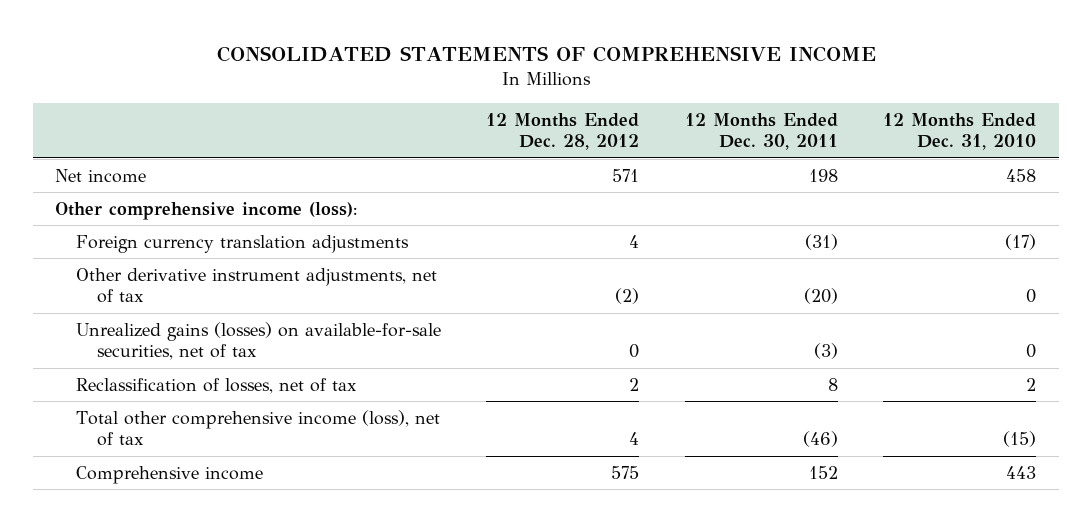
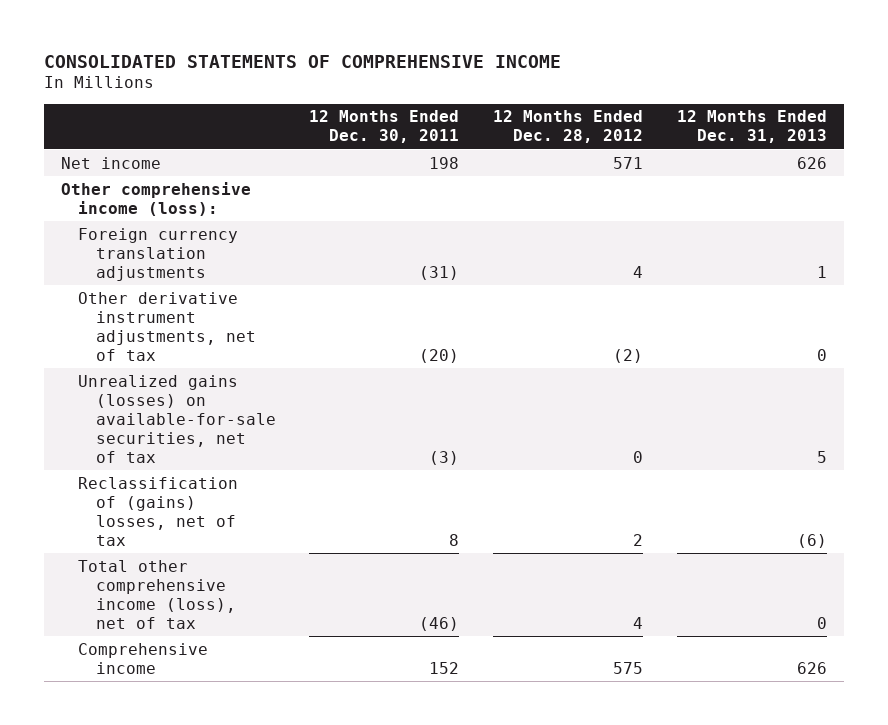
[883,113,1037,151] 12 Months Ended Dec. 31, 2010 -> none
none -> [677,110,828,144] 12 Months Ended Dec. 31, 2013
[76,377,358,394] Reclassification of losses, net of tax -> [78,476,239,546] Reclassification of (gains) losses, net of tax

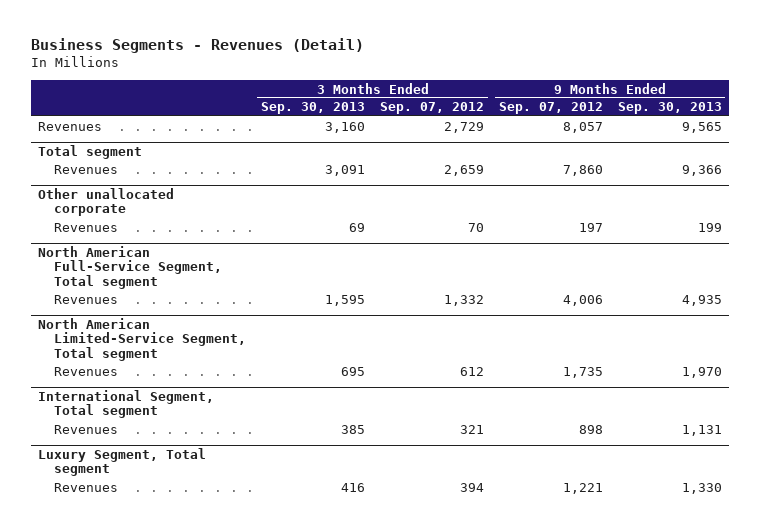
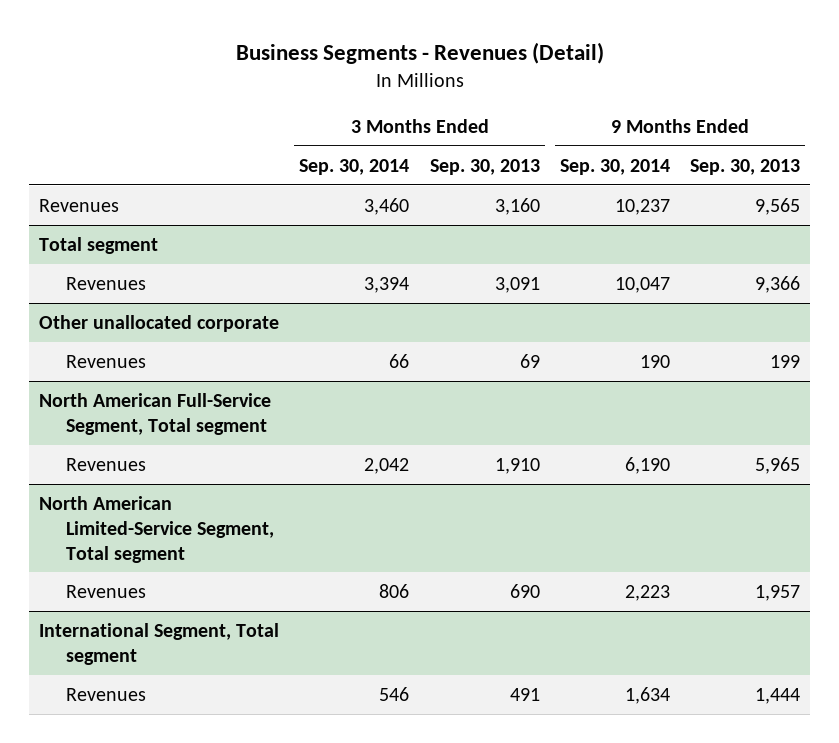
[379,102,484,115] Sep. 07, 2012 -> none
[498,102,603,115] Sep. 07, 2012 -> none
none -> [299,158,410,175] Sep. 30, 2014
none -> [560,158,671,175] Sep. 30, 2014
[325,294,366,306] 1,595 -> [494,457,540,474] 1,910
[681,294,722,306] 4,935 -> [755,456,801,474] 5,965
[341,366,366,376] 695 -> [509,583,540,598] 690
[681,366,722,378] 1,970 -> [755,584,801,601] 1,957
[38,447,207,477] Luxury Segment, Total segment -> none
[54,482,119,492] Revenues -> none
[341,424,366,434] 385 -> [509,687,540,701] 491
[681,424,722,436] 1,131 -> [755,687,801,704] 1,444

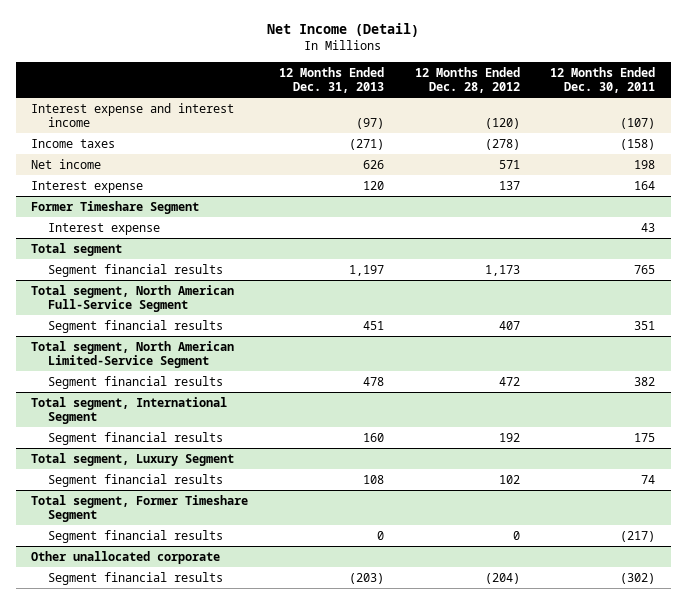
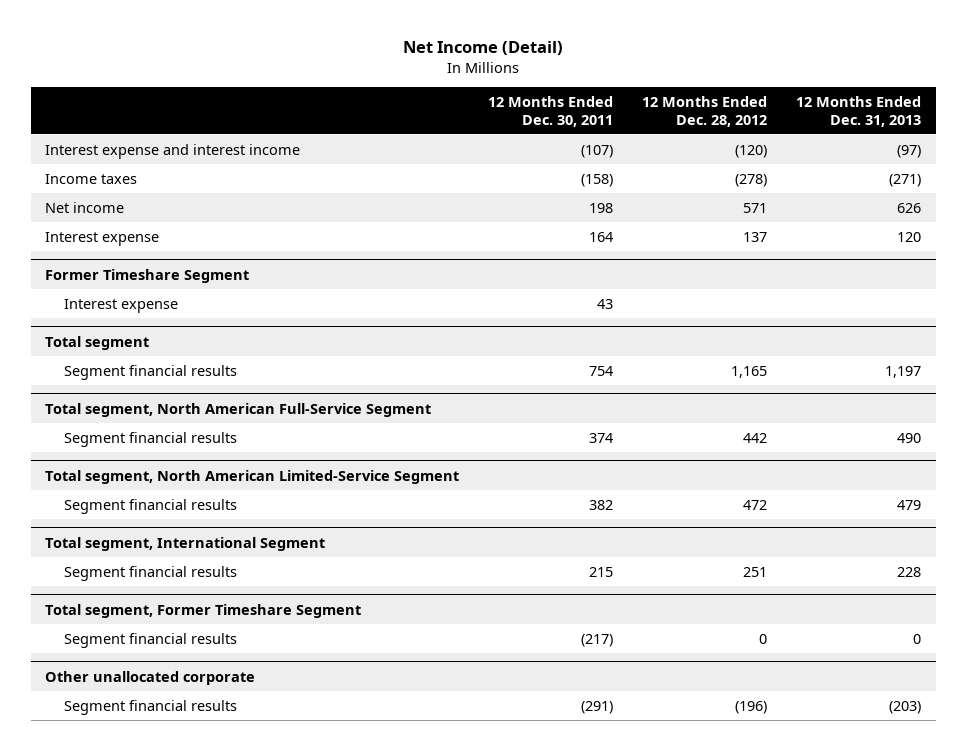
[484,264,520,276] 1,173 -> [731,365,768,378] 1,165
[634,264,656,274] 765 -> [589,365,614,376] 754
[362,320,384,330] 451 -> [897,432,922,443] 490
[498,320,520,330] 407 -> [743,432,768,443] 442
[634,320,656,330] 351 -> [589,432,614,443] 374
[362,376,384,386] 478 -> [897,499,922,510] 479
[30,452,234,466] Total segment, Luxury Segment -> none
[47,473,223,487] Segment financial results -> none
[362,432,384,442] 160 -> [897,566,922,577] 228
[498,432,520,442] 192 -> [743,566,768,577] 251
[634,432,656,442] 175 -> [589,566,614,577] 215
[484,572,520,584] (204) -> [735,700,768,714] (196)
[620,572,656,584] (302) -> [581,700,614,714] (291)

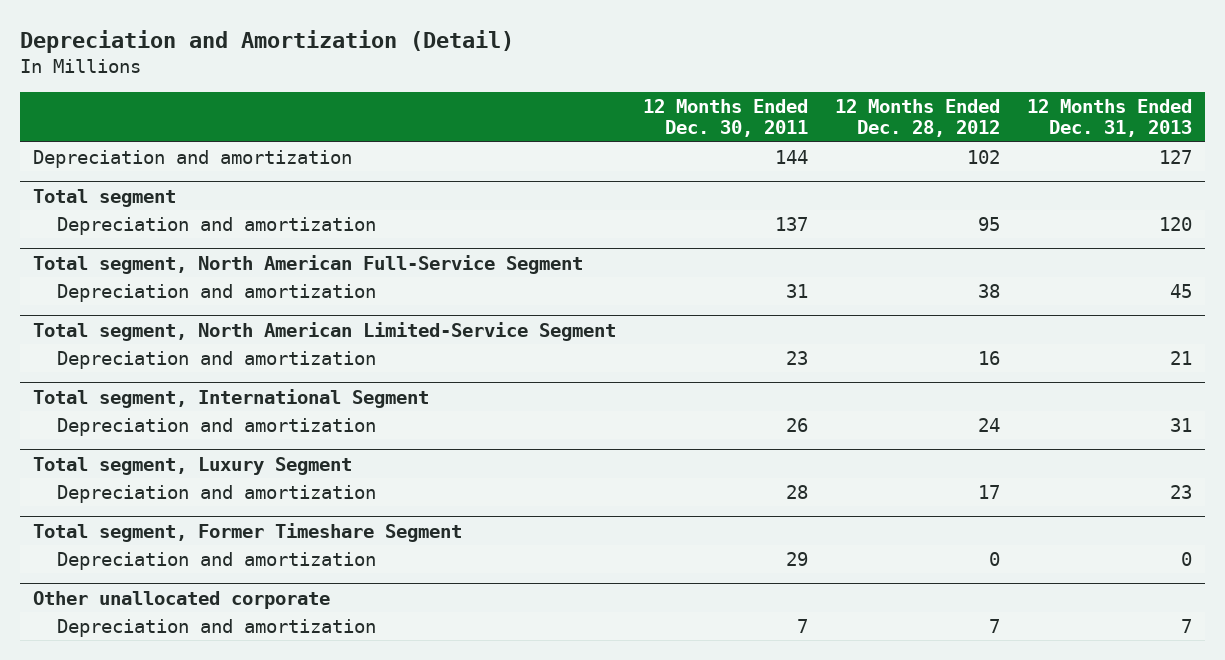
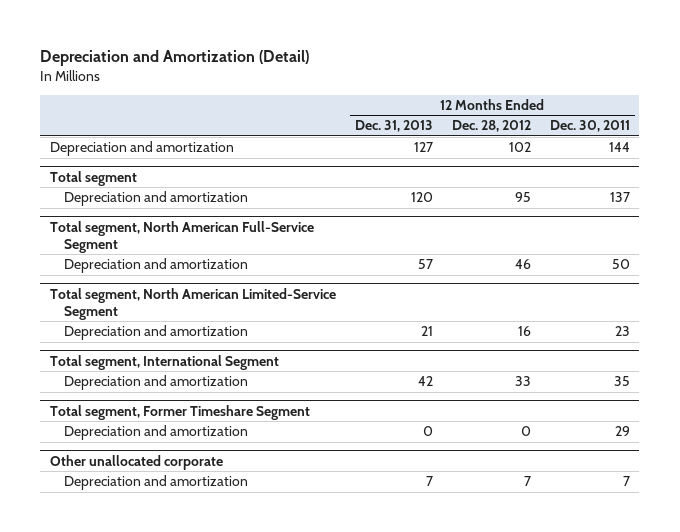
[786,283,809,298] 31 -> [611,259,630,270] 50
[978,283,1001,298] 38 -> [514,259,531,270] 46
[1169,283,1192,298] 45 -> [417,259,433,270] 57
[33,456,353,475] Total segment, Luxury Segment -> none
[57,484,377,503] Depreciation and amortization -> none
[786,417,809,432] 26 -> [613,376,630,387] 35
[978,417,1001,432] 24 -> [514,376,531,387] 33
[1169,417,1192,432] 31 -> [417,376,433,387] 42

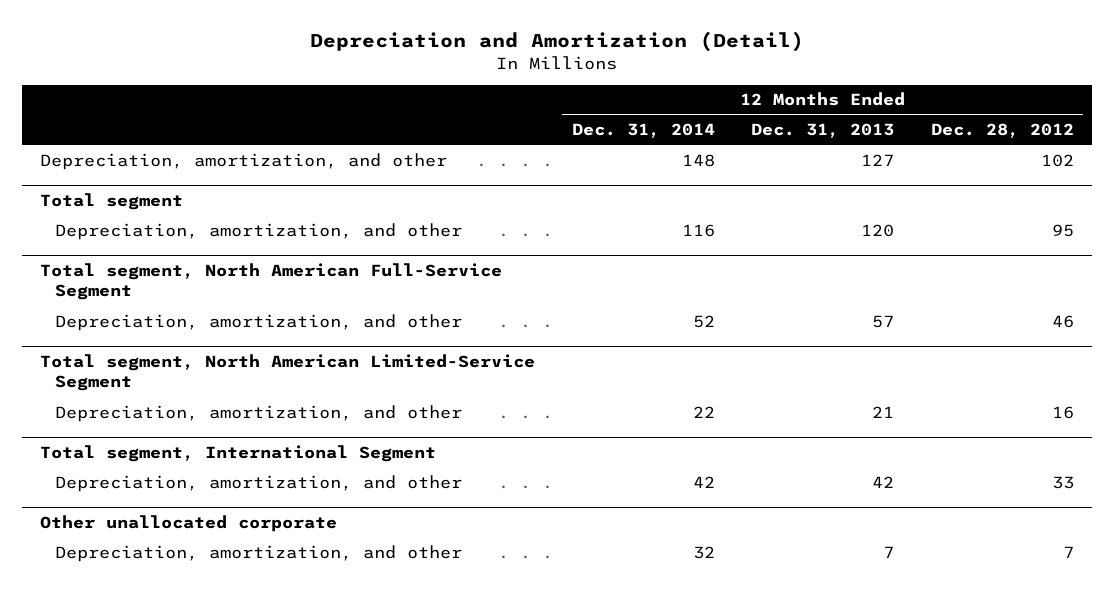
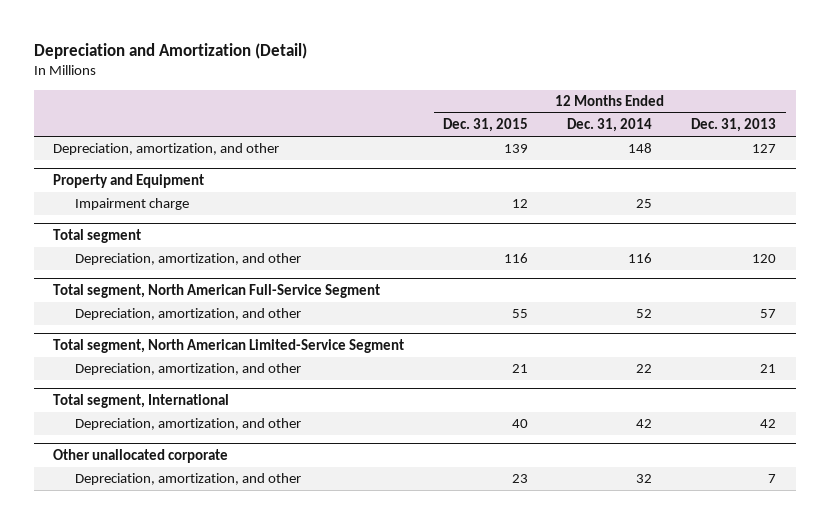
[930,123,1074,139] Dec. 28, 2012 -> none
none -> [443,118,529,133] Dec. 31, 2015
none -> [53,173,205,188] Property and Equipment
none -> [75,198,190,211] Impairment charge
[39,444,436,462] Total segment, International Segment -> [53,393,230,408] Total segment, International

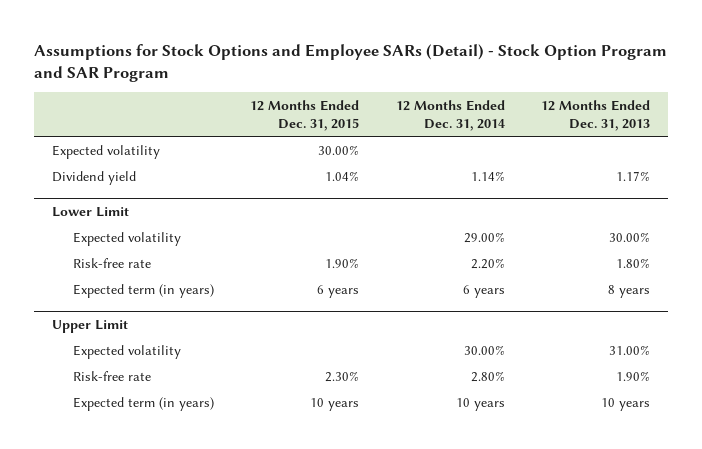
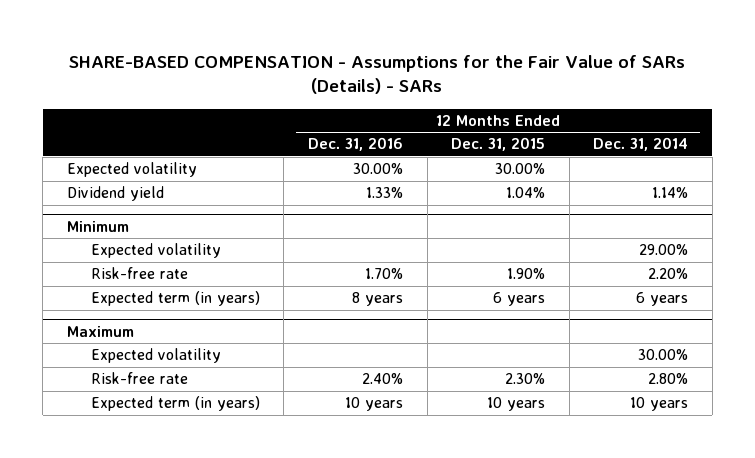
[33,43,667,82] Assumptions for Stock Options and Employee SARs (Detail) - Stock Option Program and SAR Program -> [69,54,686,95] SHARE-BASED COMPENSATION - Assumptions for the Fair Value of SARs (Details) - SARs
[541,99,651,132] 12 Months Ended Dec. 31, 2013 -> none
none -> [307,137,403,152] Dec. 31, 2016
[51,206,129,217] Lower Limit -> [66,220,129,232] Minimum
[51,319,128,333] Upper Limit -> [66,325,134,337] Maximum

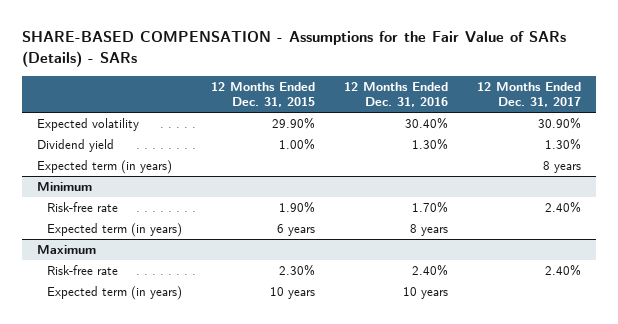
[593,137,689,152] Dec. 31, 2014 -> none
none -> [477,81,582,108] 12 Months Ended Dec. 31, 2017
[352,163,403,175] 30.00% -> [405,117,449,130] 30.40%
[495,163,546,175] 30.00% -> [271,117,315,130] 29.90%
[365,187,403,199] 1.33% -> [412,138,449,151] 1.30%
[506,187,546,199] 1.04% -> [278,138,315,151] 1.00%
none -> [36,160,172,175] Expected term (in years)
[90,243,221,259] Expected volatility -> none
[90,348,221,364] Expected volatility -> none

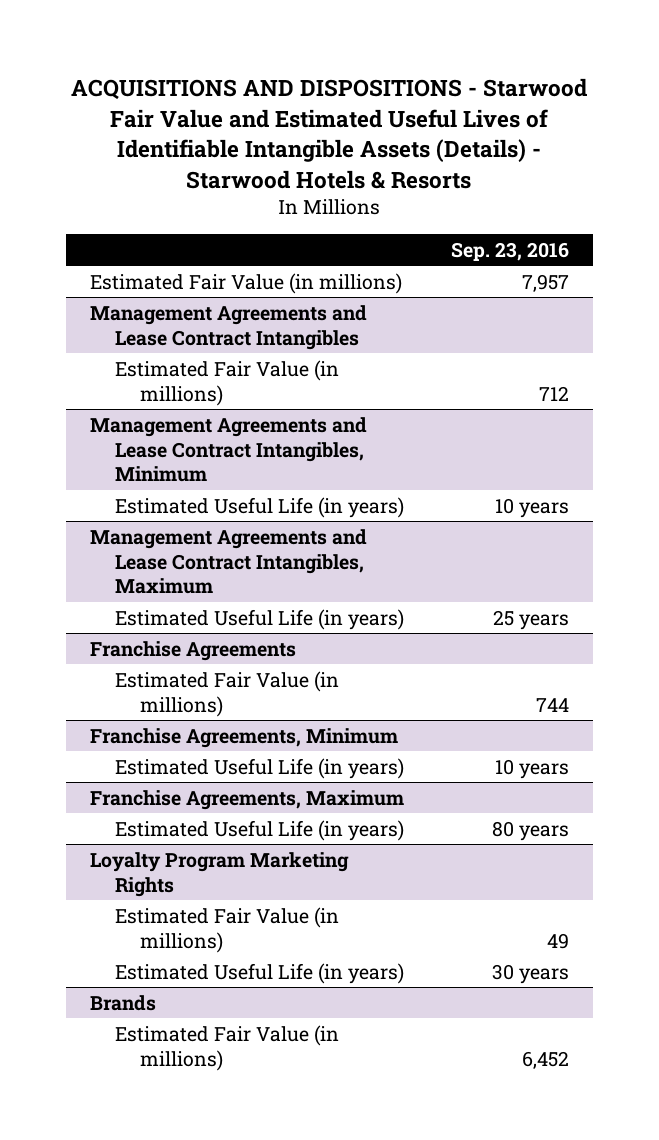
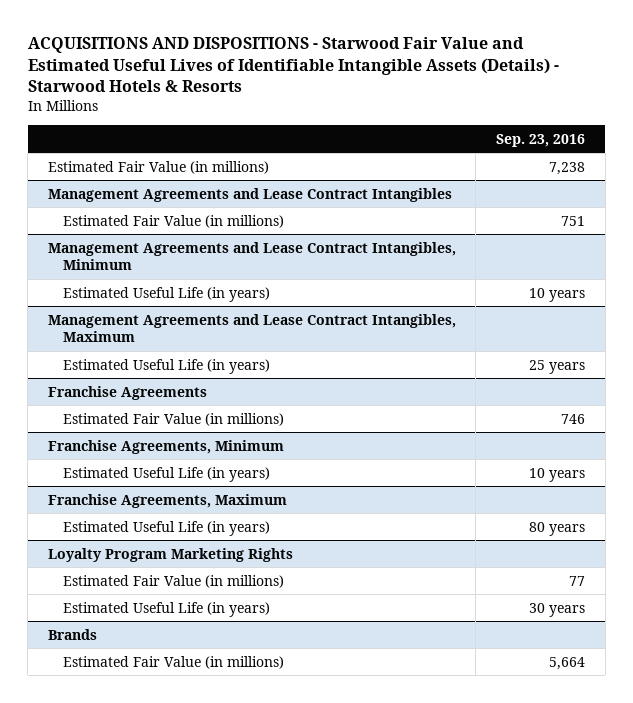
[522,273,570,292] 7,957 -> [548,161,585,175] 7,238
[539,385,570,401] 712 -> [560,215,585,226] 751
[536,697,570,712] 744 -> [560,413,585,424] 746
[547,932,570,949] 49 -> [568,575,585,586] 77
[522,1050,570,1069] 6,452 -> [548,656,585,670] 5,664

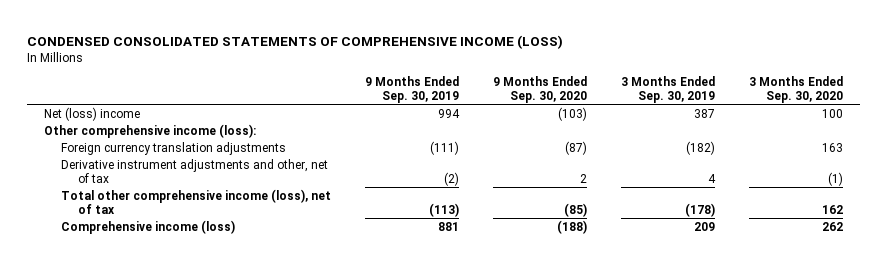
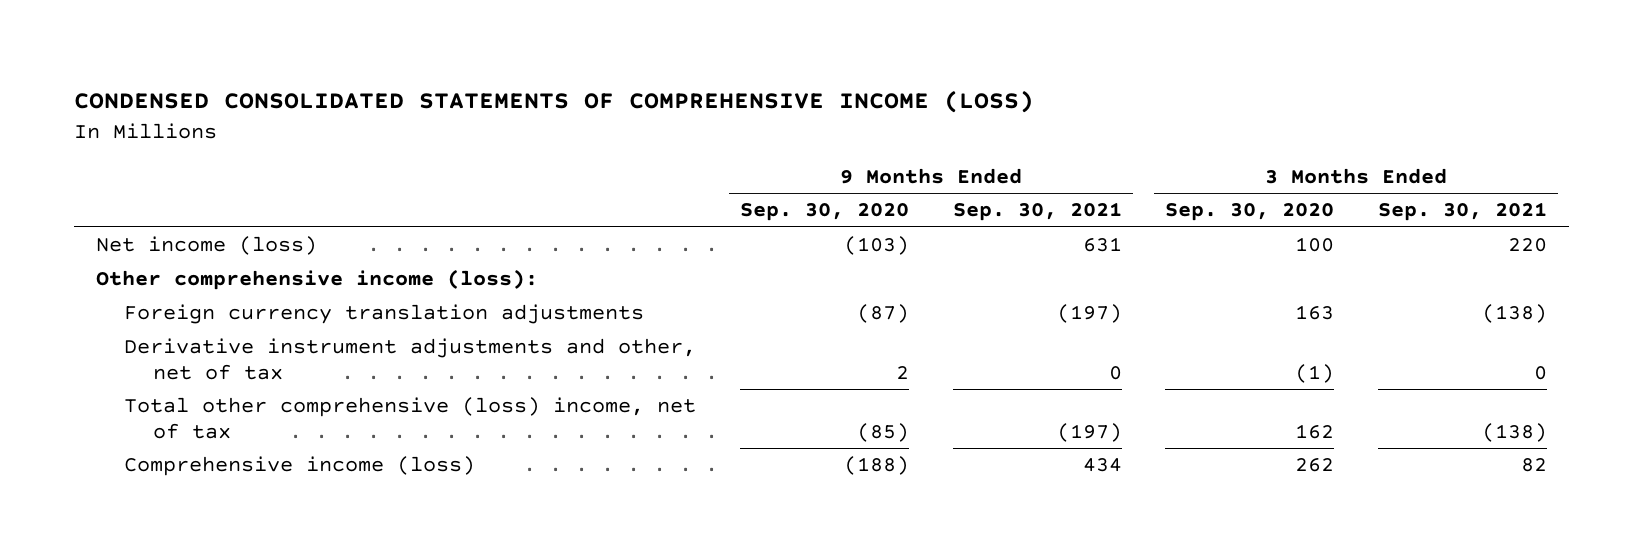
[365,76,460,103] 9 Months Ended Sep. 30, 2019 -> none
[621,76,716,103] 3 Months Ended Sep. 30, 2019 -> none
none -> [952,202,1122,222] Sep. 30, 2021
none -> [1377,202,1547,222] Sep. 30, 2021
[44,106,141,121] Net (loss) income -> [95,236,317,256] Net income (loss)
[61,188,332,214] Total other comprehensive income (loss), net of tax -> [124,397,697,439] Total other comprehensive (loss) income, net of tax

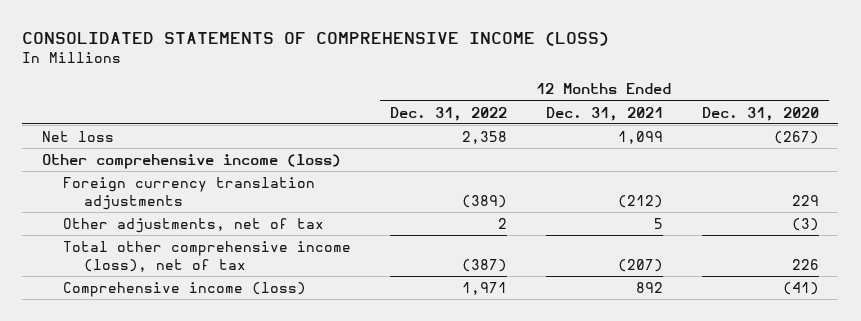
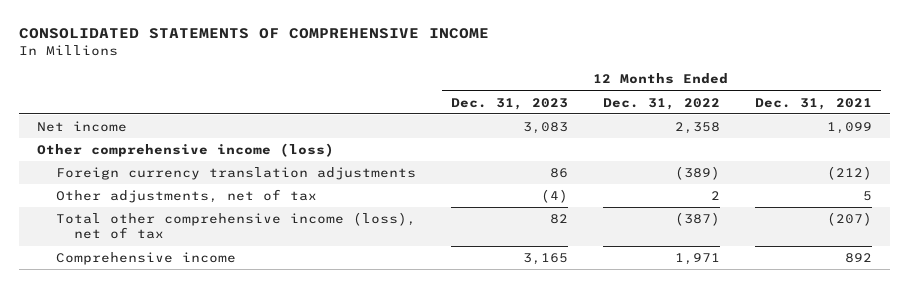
[22,32,610,47] CONSOLIDATED STATEMENTS OF COMPREHENSIVE INCOME (LOSS) -> [19,28,490,40] CONSOLIDATED STATEMENTS OF COMPREHENSIVE INCOME
[701,106,819,121] Dec. 31, 2020 -> none
none -> [450,97,568,110] Dec. 31, 2023
[41,130,114,142] Net loss -> [36,121,127,133] Net income
[62,281,306,297] Comprehensive income (loss) -> [55,252,236,266] Comprehensive income

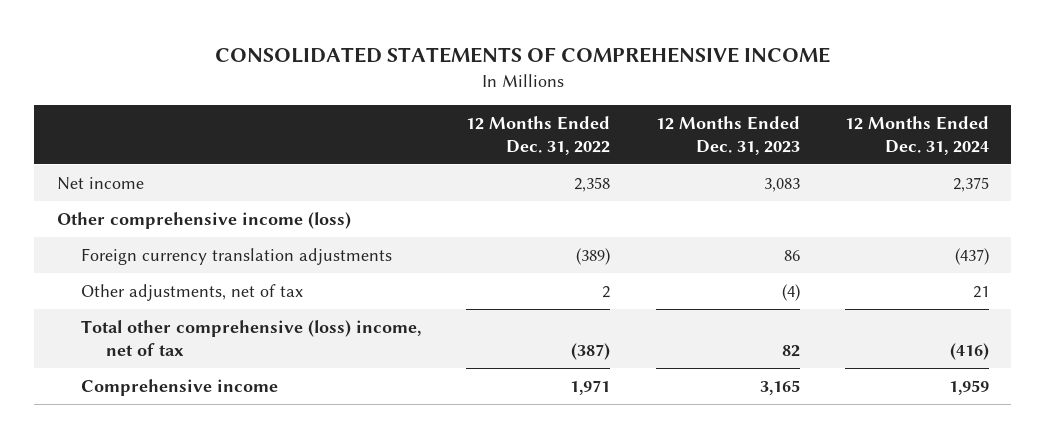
[754,97,872,110] Dec. 31, 2021 -> none
none -> [844,115,989,155] 12 Months Ended Dec. 31, 2024
[55,212,416,240] Total other comprehensive income (loss), net of tax -> [81,319,422,356] Total other comprehensive (loss) income, net of tax

